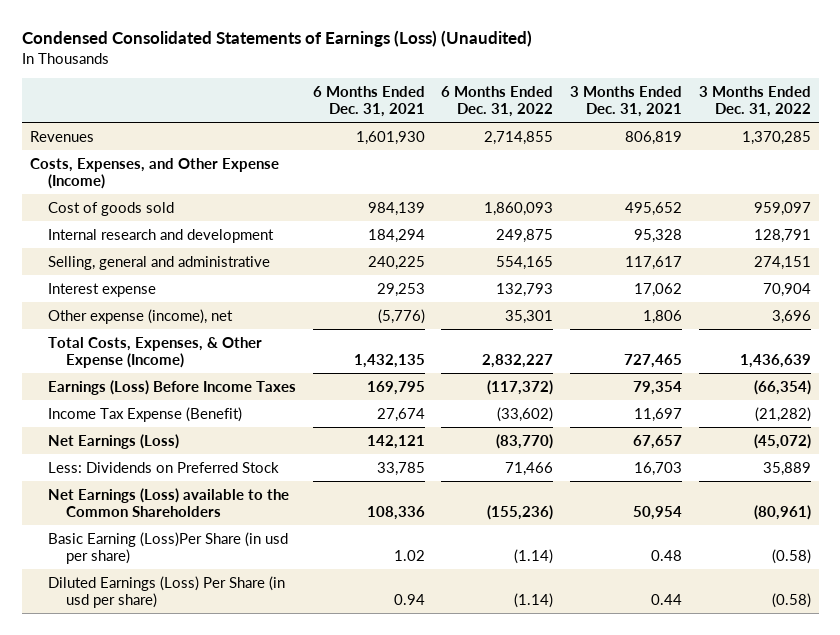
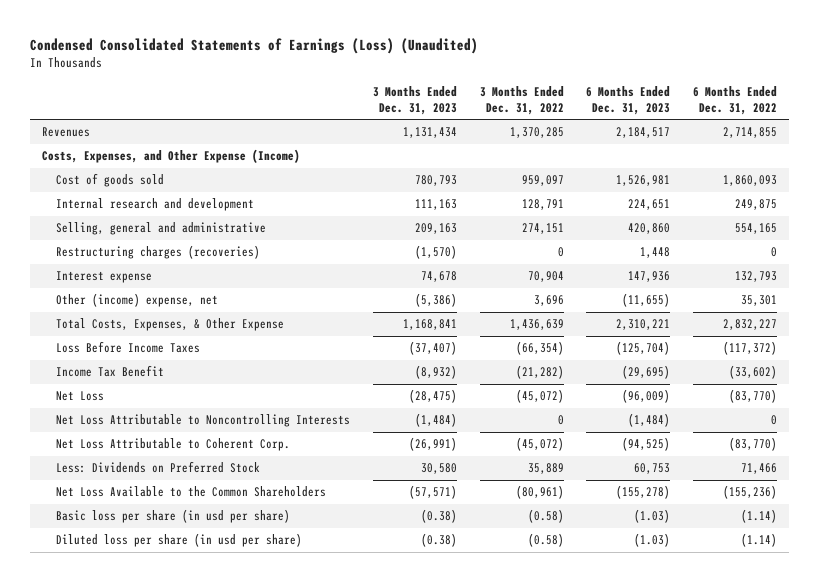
[312,85,425,117] 6 Months Ended Dec. 31, 2021 -> none
[569,85,682,117] 3 Months Ended Dec. 31, 2021 -> none
none -> [372,86,457,115] 3 Months Ended Dec. 31, 2023
none -> [586,86,671,115] 6 Months Ended Dec. 31, 2023
none -> [56,245,261,260] Restructuring charges (recoveries)
[47,308,233,324] Other expense (income), net -> [56,293,219,308] Other (income) expense, net
[47,336,262,368] Total Costs, Expenses, & Other Expense (Income) -> [56,318,285,332] Total Costs, Expenses, & Other Expense
[47,379,296,395] Earnings (Loss) Before Income Taxes -> [56,341,201,354] Loss Before Income Taxes
[47,406,242,422] Income Tax Expense (Benefit) -> [56,365,165,378] Income Tax Benefit
[47,433,179,449] Net Earnings (Loss) -> [56,391,105,402] Net Loss
none -> [56,414,351,428] Net Loss Attributable to Noncontrolling Interests
none -> [56,438,291,452] Net Loss Attributable to Coherent Corp.
[47,487,289,517] Net Earnings (Loss) available to the Common Shareholders -> [56,486,327,498] Net Loss Available to the Common Shareholders
[47,531,288,564] Basic Earning (Loss)Per Share (in usd per share) -> [56,509,291,524] Basic loss per share (in usd per share)
[47,575,285,608] Diluted Earnings (Loss) Per Share (in usd per share) -> [56,533,303,548] Diluted loss per share (in usd per share)

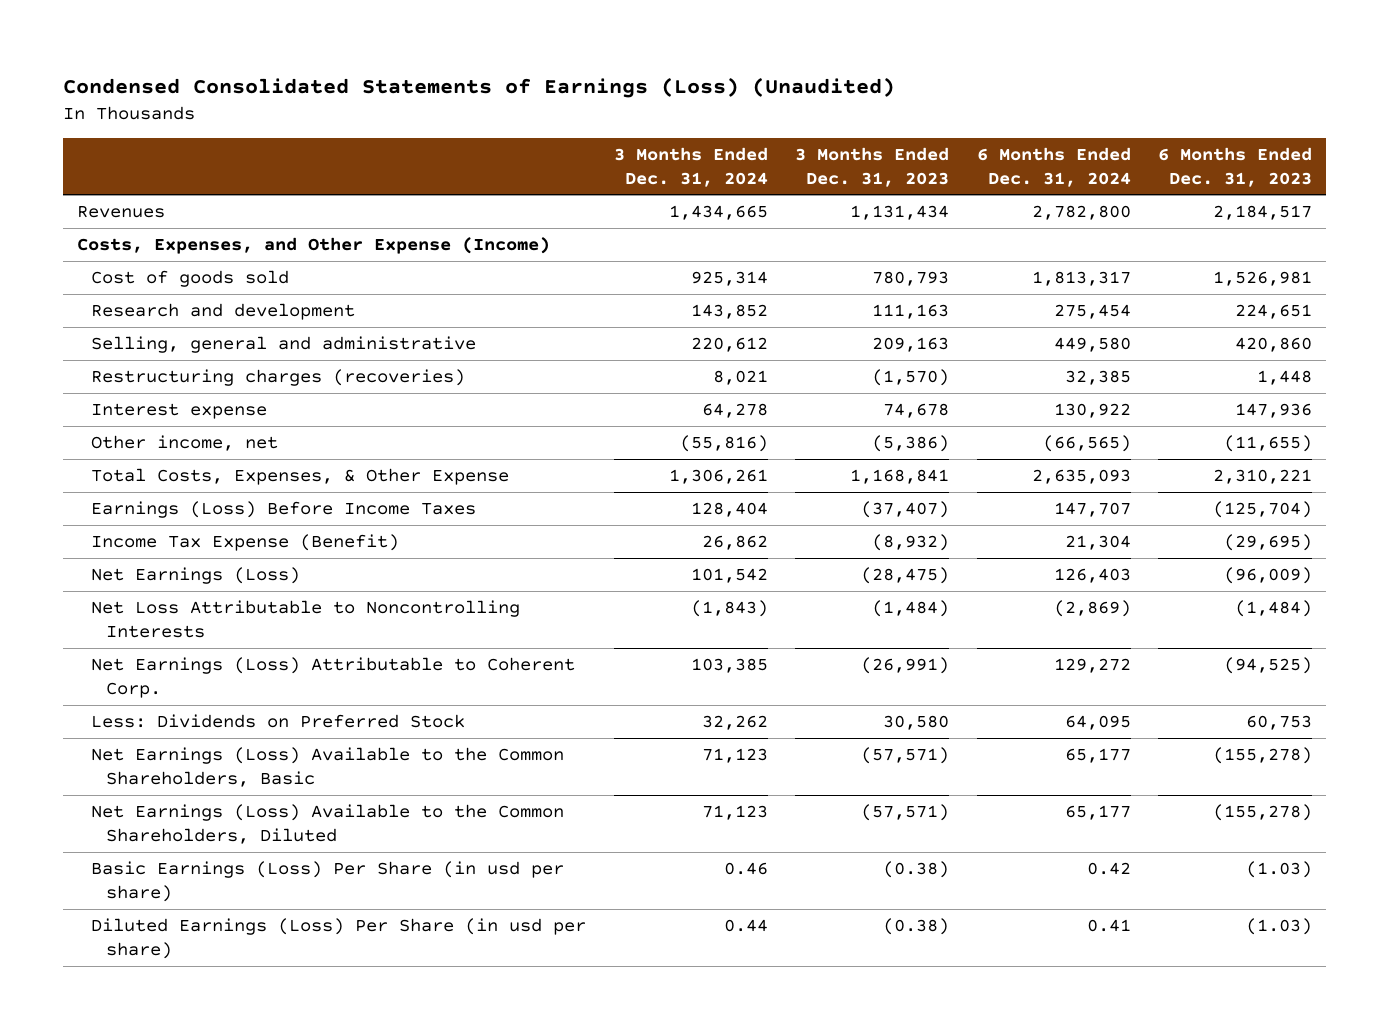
[479,86,564,115] 3 Months Ended Dec. 31, 2022 -> none
[693,86,778,115] 6 Months Ended Dec. 31, 2022 -> none
none -> [613,146,768,187] 3 Months Ended Dec. 31, 2024
none -> [976,146,1131,187] 6 Months Ended Dec. 31, 2024
[56,198,255,212] Internal research and development -> [91,303,356,321] Research and development
[56,293,219,308] Other (income) expense, net -> [91,435,279,452] Other income, net
[56,341,201,354] Loss Before Income Taxes -> [91,501,477,519] Earnings (Loss) Before Income Taxes
[56,365,165,378] Income Tax Benefit -> [91,534,400,552] Income Tax Expense (Benefit)
[56,391,105,402] Net Loss -> [91,567,301,585] Net Earnings (Loss)
[56,438,291,452] Net Loss Attributable to Coherent Corp. -> [91,657,576,698] Net Earnings (Loss) Attributable to Coherent Corp.
[56,486,327,498] Net Loss Available to the Common Shareholders -> [91,747,565,787] Net Earnings (Loss) Available to the Common Shareholders, Basic
none -> [91,804,565,844] Net Earnings (Loss) Available to the Common Shareholders, Diluted
[56,509,291,524] Basic loss per share (in usd per share) -> [91,861,565,902] Basic Earnings (Loss) Per Share (in usd per share)
[56,533,303,548] Diluted loss per share (in usd per share) -> [91,918,587,959] Diluted Earnings (Loss) Per Share (in usd per share)

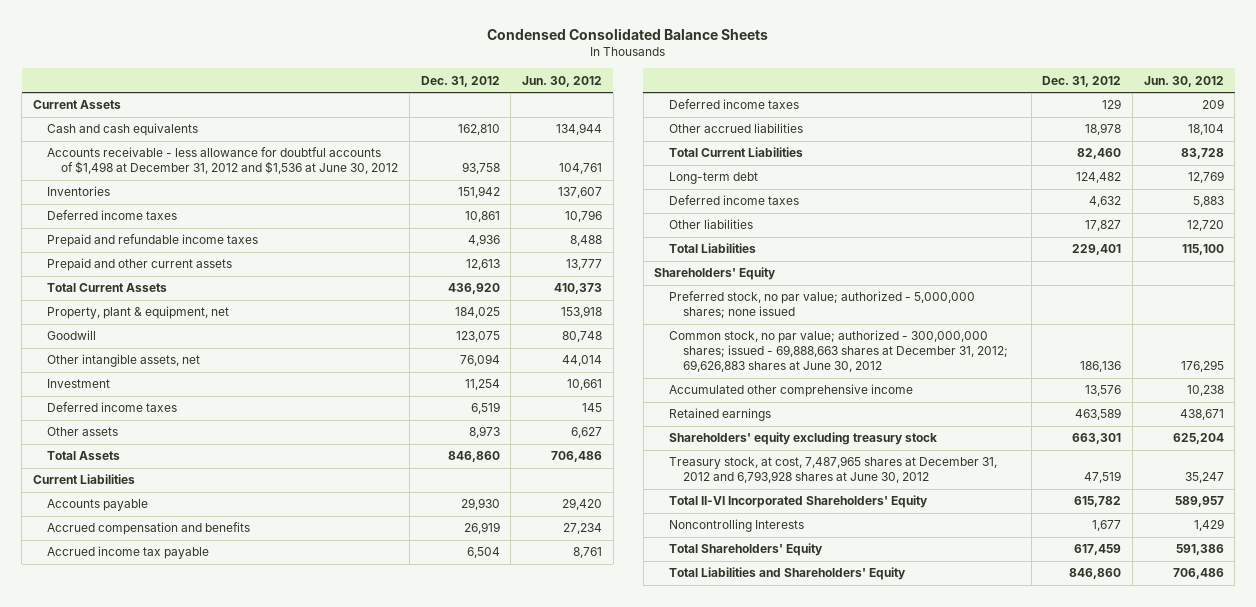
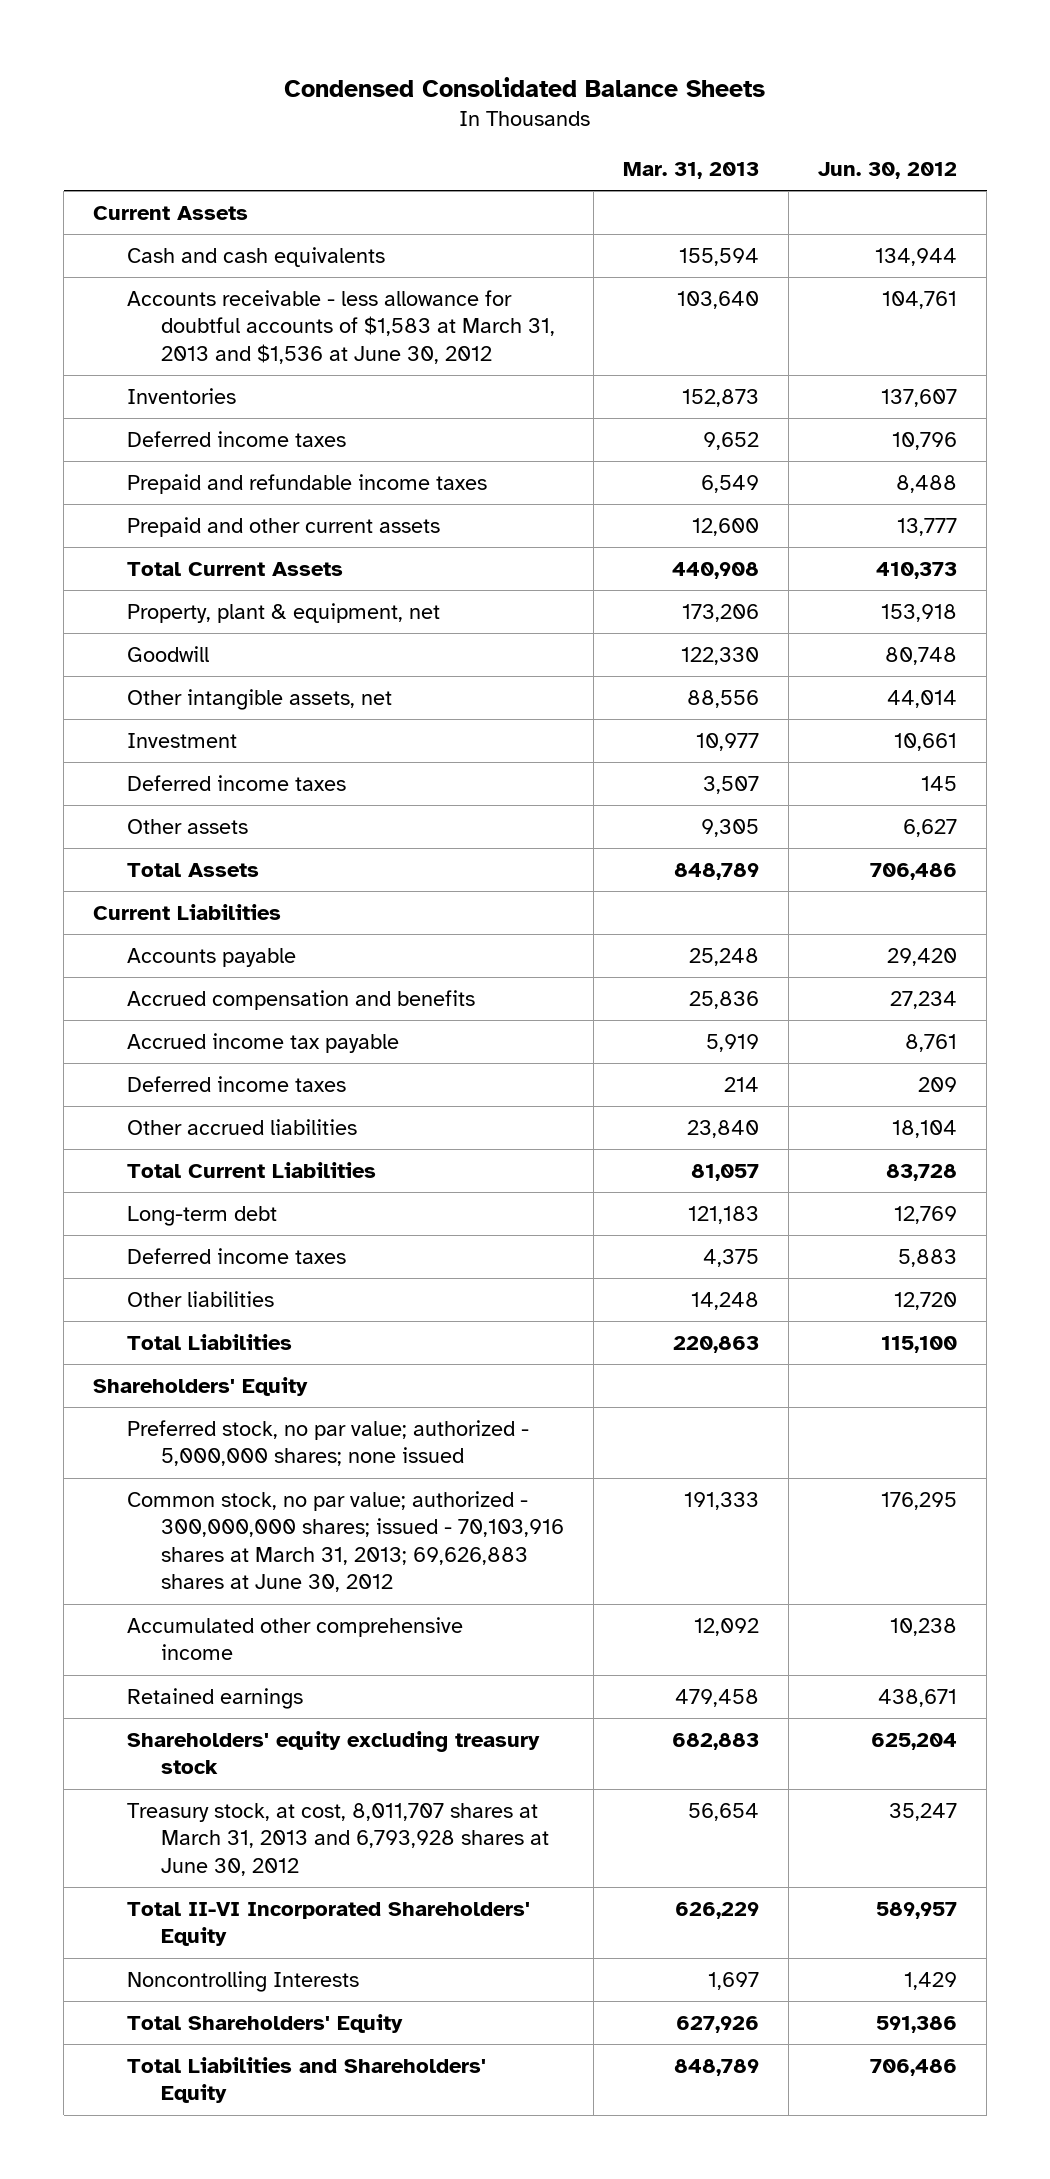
[420,75,500,87] Dec. 31, 2012 -> none
none -> [622,161,759,179] Mar. 31, 2013
[47,147,399,175] Accounts receivable - less allowance for doubtful accounts of $1,498 at December 31, 2012 and $1,536 at June 30, 2012 -> [126,289,555,364] Accounts receivable - less allowance for doubtful accounts of $1,583 at March 31, 2013 and $1,536 at June 30, 2012
[668,330,1009,373] Common stock, no par value; authorized - 300,000,000 shares; issued - 69,888,663 shares at December 31, 2012; 69,626,883 shares at June 30, 2012 -> [126,1490,564,1593] Common stock, no par value; authorized - 300,000,000 shares; issued - 70,103,916 shares at March 31, 2013; 69,626,883 shares at June 30, 2012
[668,456,997,484] Treasury stock, at cost, 7,487,965 shares at December 31, 2012 and 6,793,928 shares at June 30, 2012 -> [126,1802,549,1876] Treasury stock, at cost, 8,011,707 shares at March 31, 2013 and 6,793,928 shares at June 30, 2012

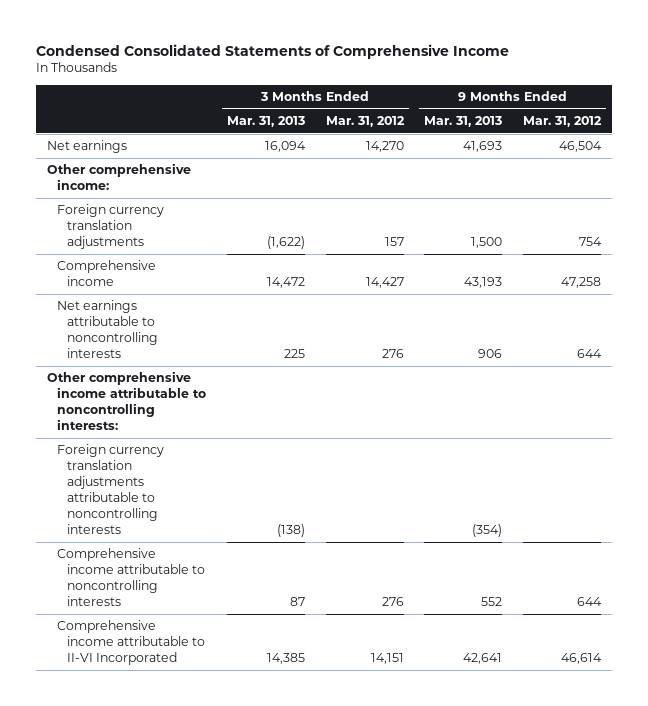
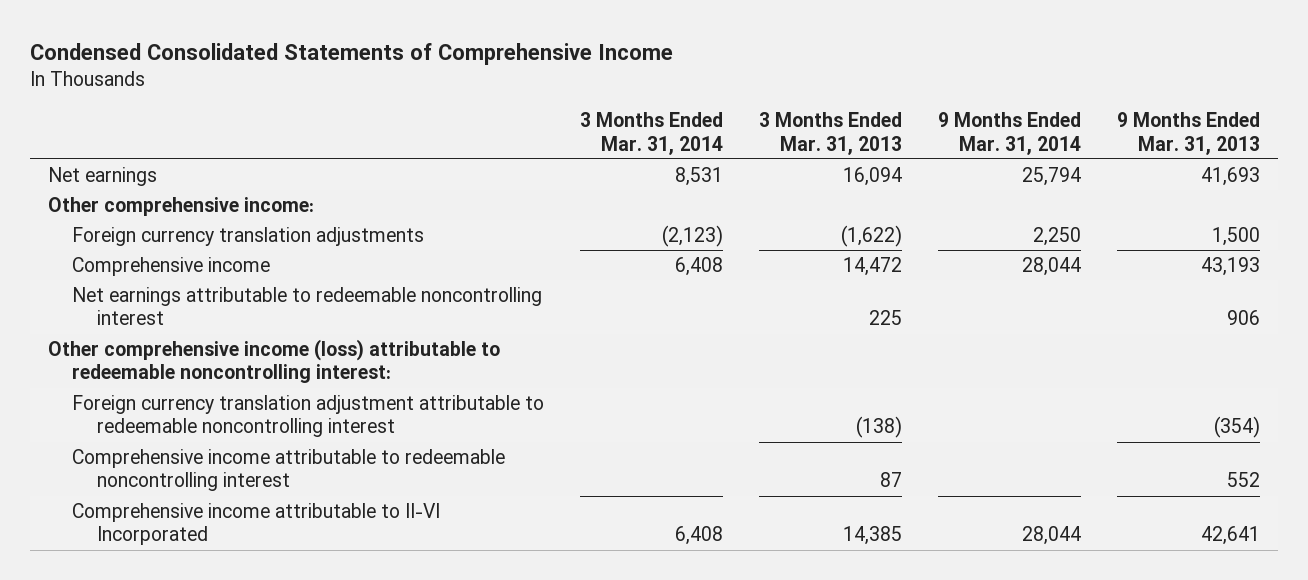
[325,115,405,127] Mar. 31, 2012 -> none
[523,115,603,127] Mar. 31, 2012 -> none
none -> [580,112,724,155] 3 Months Ended Mar. 31, 2014
none -> [937,112,1081,155] 9 Months Ended Mar. 31, 2014
[57,300,159,359] Net earnings attributable to noncontrolling interests -> [72,286,543,326] Net earnings attributable to redeemable noncontrolling interest
[46,371,207,431] Other comprehensive income attributable to noncontrolling interests: -> [47,338,500,384] Other comprehensive income (loss) attributable to redeemable noncontrolling interest:
[57,444,165,535] Foreign currency translation adjustments attributable to noncontrolling interests -> [72,394,545,438] Foreign currency translation adjustment attributable to redeemable noncontrolling interest
[57,548,206,607] Comprehensive income attributable to noncontrolling interests -> [72,448,506,492] Comprehensive income attributable to redeemable noncontrolling interest

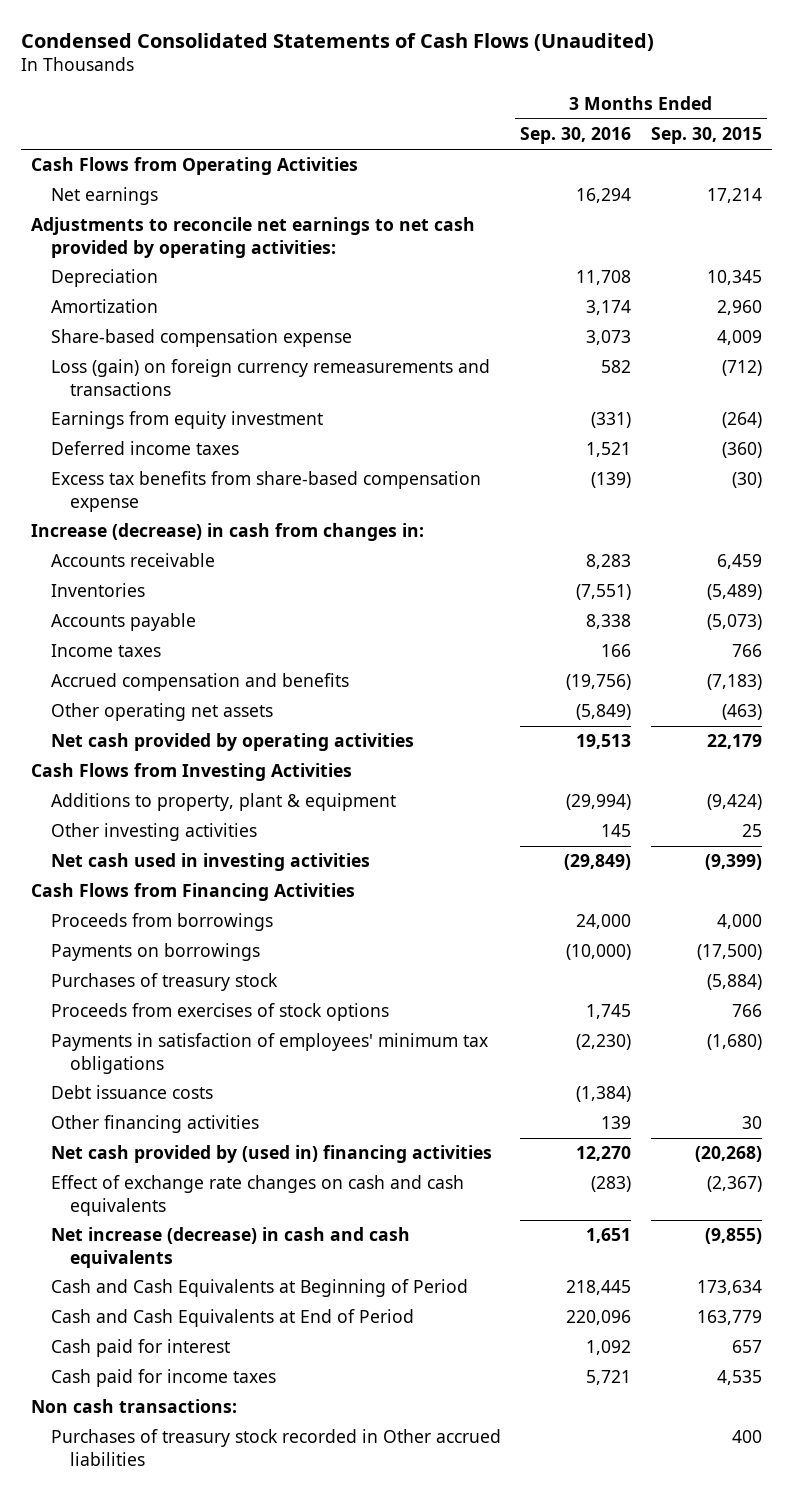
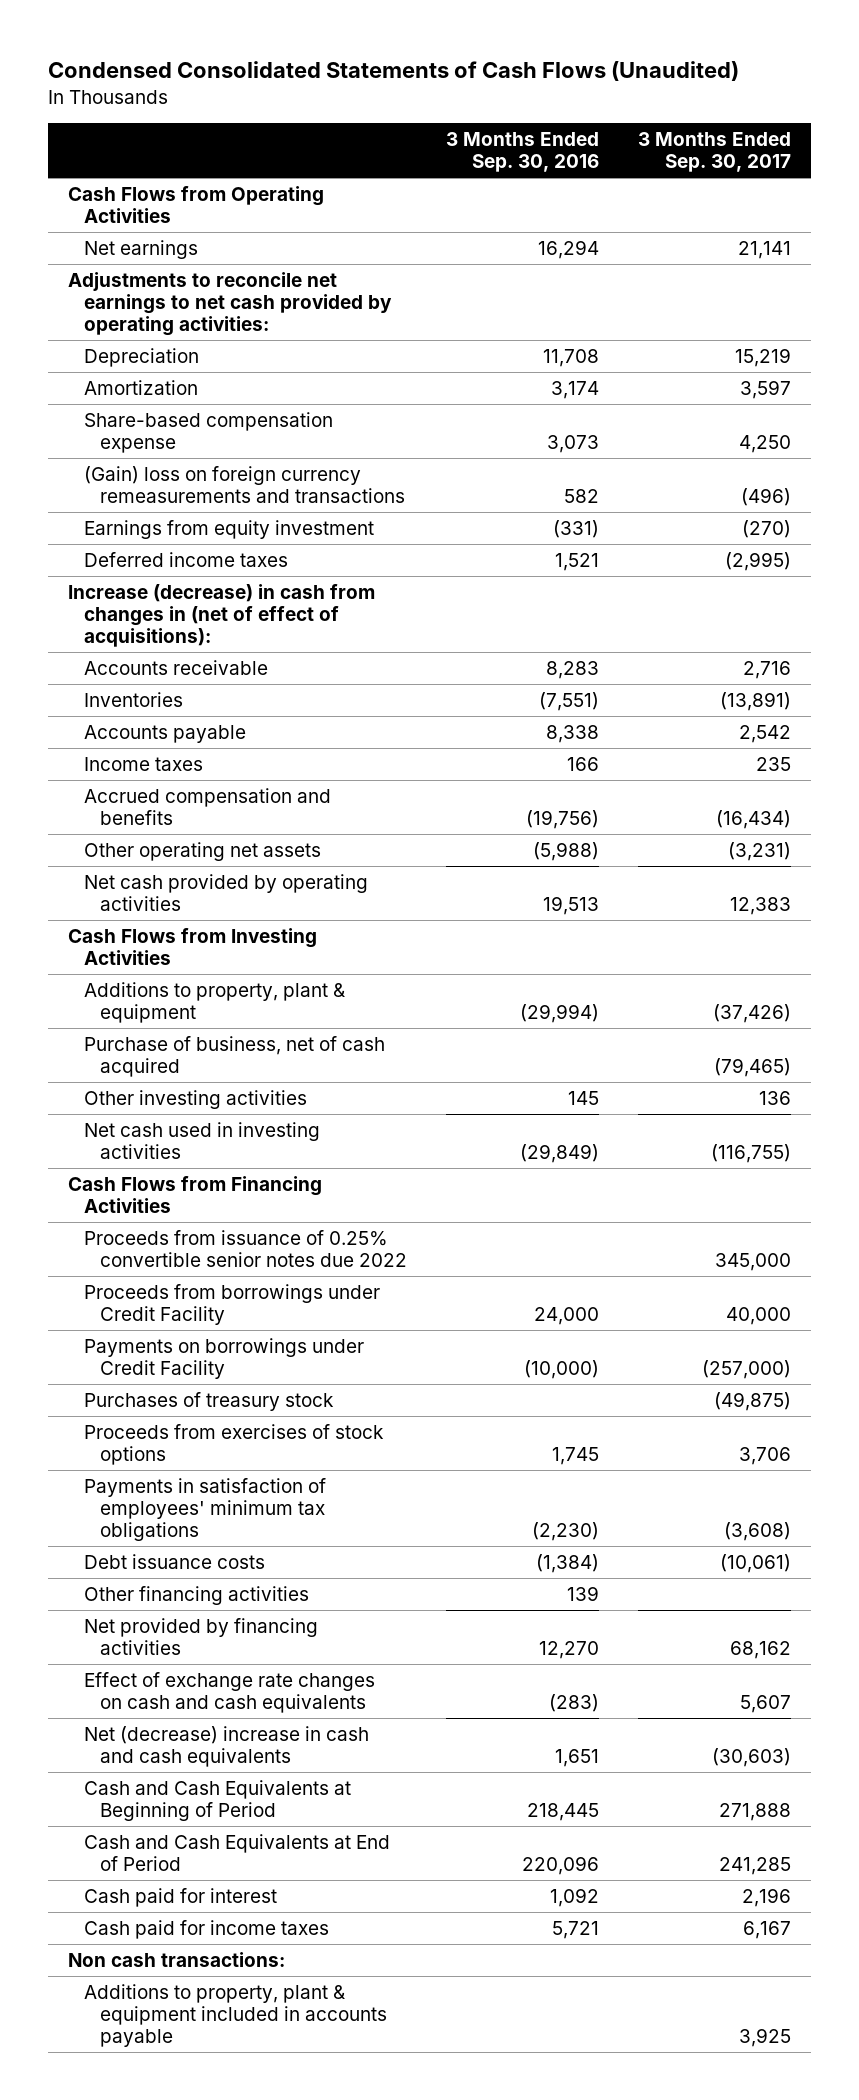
[651,127,763,145] Sep. 30, 2015 -> none
none -> [638,132,792,173] 3 Months Ended Sep. 30, 2017
[50,359,490,396] Loss (gain) on foreign currency remeasurements and transactions -> [83,465,405,504] (Gain) loss on foreign currency remeasurements and transactions
[50,471,481,512] Excess tax benefits from share-based compensation expense -> none
[30,523,424,542] Increase (decrease) in cash from changes in: -> [67,583,375,648] Increase (decrease) in cash from changes in (net of effect of acquisitions):
[576,704,632,721] (5,849) -> [532,841,599,861] (5,988)
none -> [83,1035,385,1078] Purchase of business, net of cash acquired
none -> [83,1229,407,1268] Proceeds from issuance of 0.25% convertible senior notes due 2022
[50,913,273,932] Proceeds from borrowings -> [83,1283,380,1326] Proceeds from borrowings under Credit Facility
[50,943,260,962] Payments on borrowings -> [83,1337,364,1380] Payments on borrowings under Credit Facility
[50,1145,492,1164] Net cash provided by (used in) financing activities -> [83,1617,318,1656] Net provided by financing activities
[50,1227,410,1268] Net increase (decrease) in cash and cash equivalents -> [83,1725,369,1768] Net (decrease) increase in cash and cash equivalents
[50,1429,501,1466] Purchases of treasury stock recorded in Other accrued liabilities -> none
none -> [83,1983,387,2048] Additions to property, plant & equipment included in accounts payable

